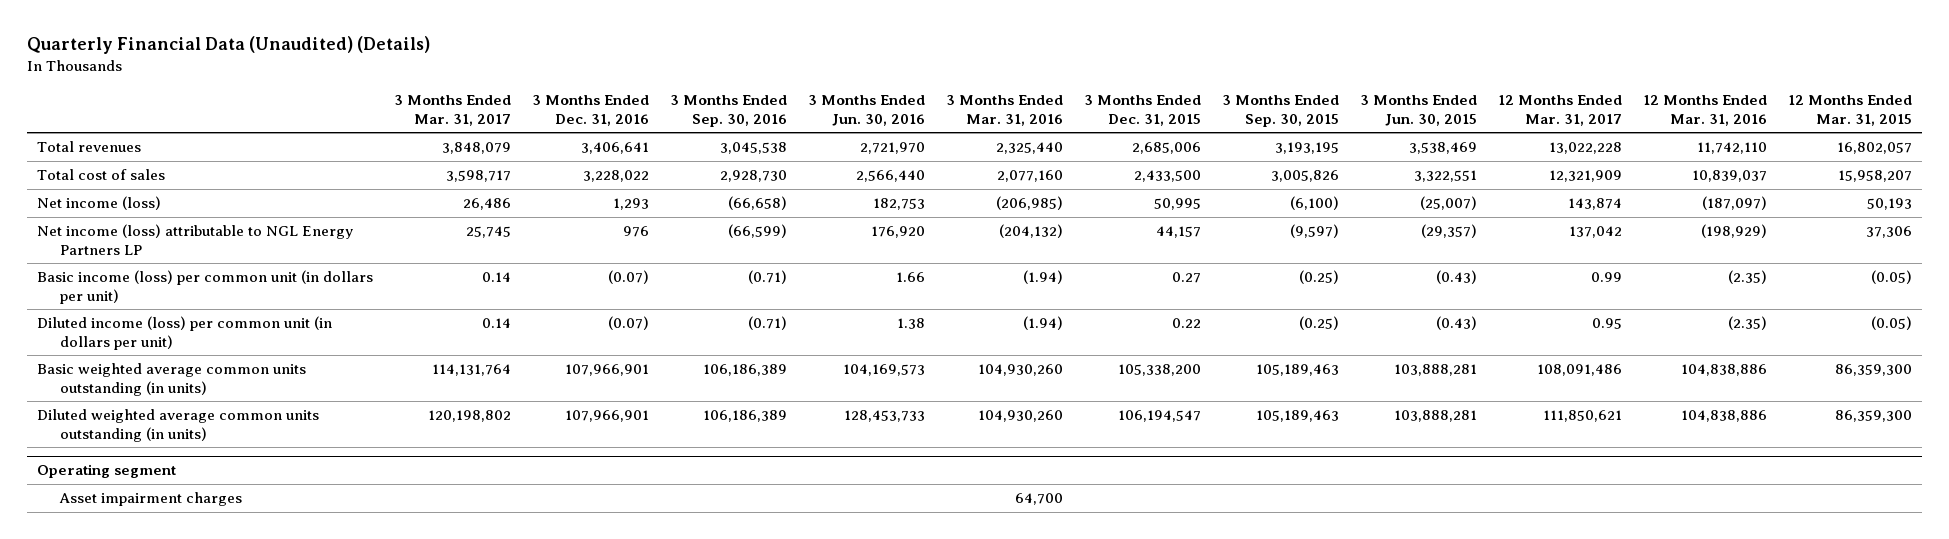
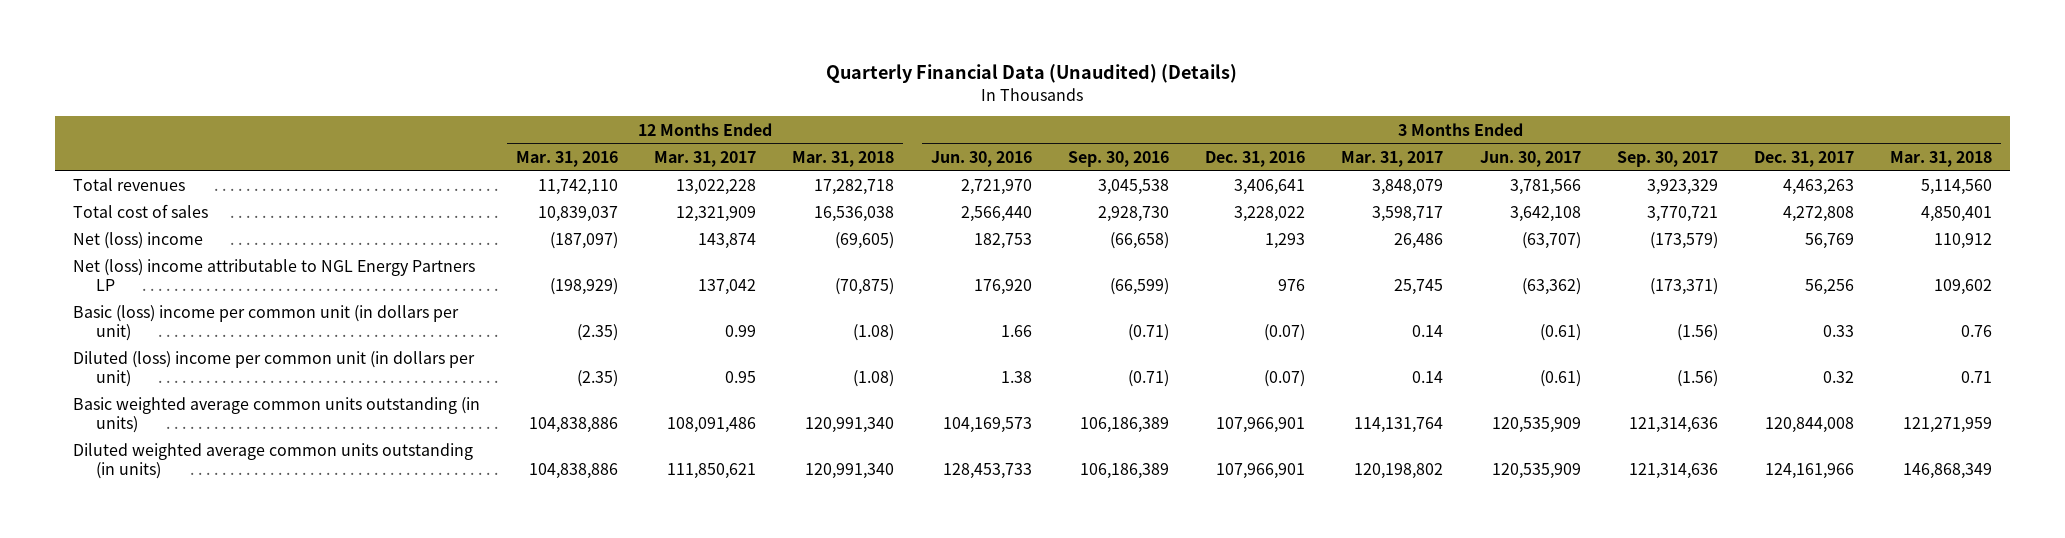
[946,95,1064,126] 3 Months Ended Mar. 31, 2016 -> none
[1083,95,1201,126] 3 Months Ended Dec. 31, 2015 -> none
[1221,95,1339,127] 3 Months Ended Sep. 30, 2015 -> none
[1359,95,1477,126] 3 Months Ended Jun. 30, 2015 -> none
[1787,95,1912,126] 12 Months Ended Mar. 31, 2015 -> none
none -> [792,150,895,167] Mar. 31, 2018
none -> [1479,150,1581,167] Jun. 30, 2017
none -> [1616,150,1718,167] Sep. 30, 2017
none -> [1753,150,1854,167] Dec. 31, 2017
none -> [1890,150,1993,167] Mar. 31, 2018
[37,196,162,211] Net income (loss) -> [72,232,203,250] Net (loss) income
[37,224,354,255] Net income (loss) attributable to NGL Energy Partners LP -> [72,259,475,292] Net (loss) income attributable to NGL Energy Partners LP
[37,270,374,304] Basic income (loss) per common unit (in dollars per unit) -> [72,305,459,342] Basic (loss) income per common unit (in dollars per unit)
[37,316,333,350] Diluted income (loss) per common unit (in dollars per unit) -> [72,351,475,388] Diluted (loss) income per common unit (in dollars per unit)
[37,464,177,479] Operating segment -> none
[58,492,242,507] Asset impairment charges -> none

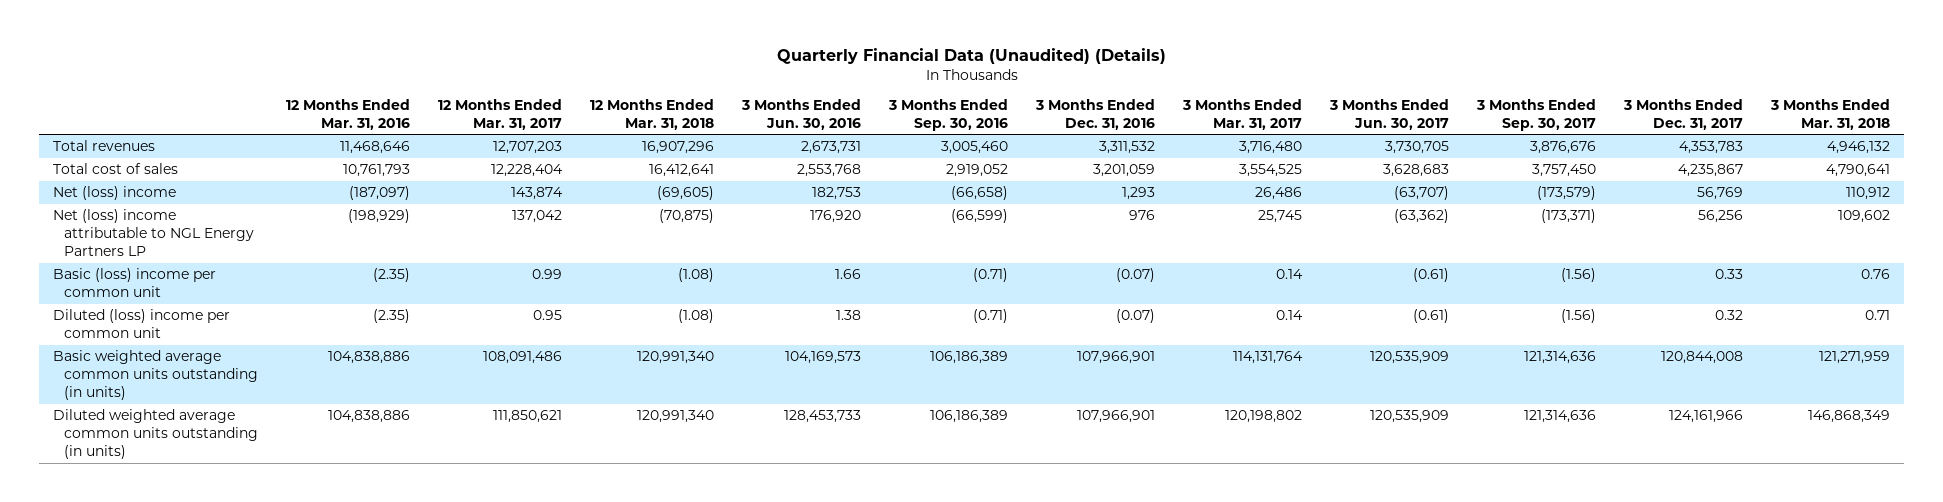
[537,179,618,196] 11,742,110 -> [339,141,410,155] 11,468,646
[676,179,757,196] 13,022,228 -> [492,141,562,155] 12,707,203
[814,179,895,196] 17,282,718 -> [641,141,714,155] 16,907,296
[960,179,1032,196] 2,721,970 -> [800,141,861,155] 2,673,731
[1097,179,1169,196] 3,045,538 -> [941,141,1009,155] 3,005,460
[1234,179,1306,196] 3,406,641 -> [1099,141,1156,155] 3,311,532
[1372,179,1444,196] 3,848,079 -> [1239,141,1303,155] 3,716,480
[1509,179,1581,196] 3,781,566 -> [1385,141,1450,155] 3,730,705
[1646,179,1718,196] 3,923,329 -> [1530,141,1597,155] 3,876,676
[1782,179,1854,196] 4,463,263 -> [1679,141,1744,155] 4,353,783
[1921,179,1993,196] 5,114,560 -> [1827,141,1891,155] 4,946,132
[537,206,618,223] 10,839,037 -> [342,164,410,178] 10,761,793
[676,206,757,223] 12,321,909 -> [490,164,563,178] 12,228,404
[814,206,895,223] 16,536,038 -> [648,164,714,178] 16,412,641
[960,206,1032,223] 2,566,440 -> [796,164,861,178] 2,553,768
[1097,206,1169,223] 2,928,730 -> [946,164,1009,178] 2,919,052
[1234,206,1306,223] 3,228,022 -> [1093,164,1156,178] 3,201,059
[1372,206,1444,223] 3,598,717 -> [1239,164,1303,178] 3,554,525
[1509,206,1581,223] 3,642,108 -> [1383,164,1450,178] 3,628,683
[1646,206,1718,223] 3,770,721 -> [1532,164,1597,178] 3,757,450
[1782,206,1854,223] 4,272,808 -> [1678,164,1744,178] 4,235,867
[1921,206,1993,223] 4,850,401 -> [1826,164,1891,178] 4,790,641
[72,305,459,342] Basic (loss) income per common unit (in dollars per unit) -> [52,268,216,298] Basic (loss) income per common unit
[72,351,475,388] Diluted (loss) income per common unit (in dollars per unit) -> [52,309,230,339] Diluted (loss) income per common unit

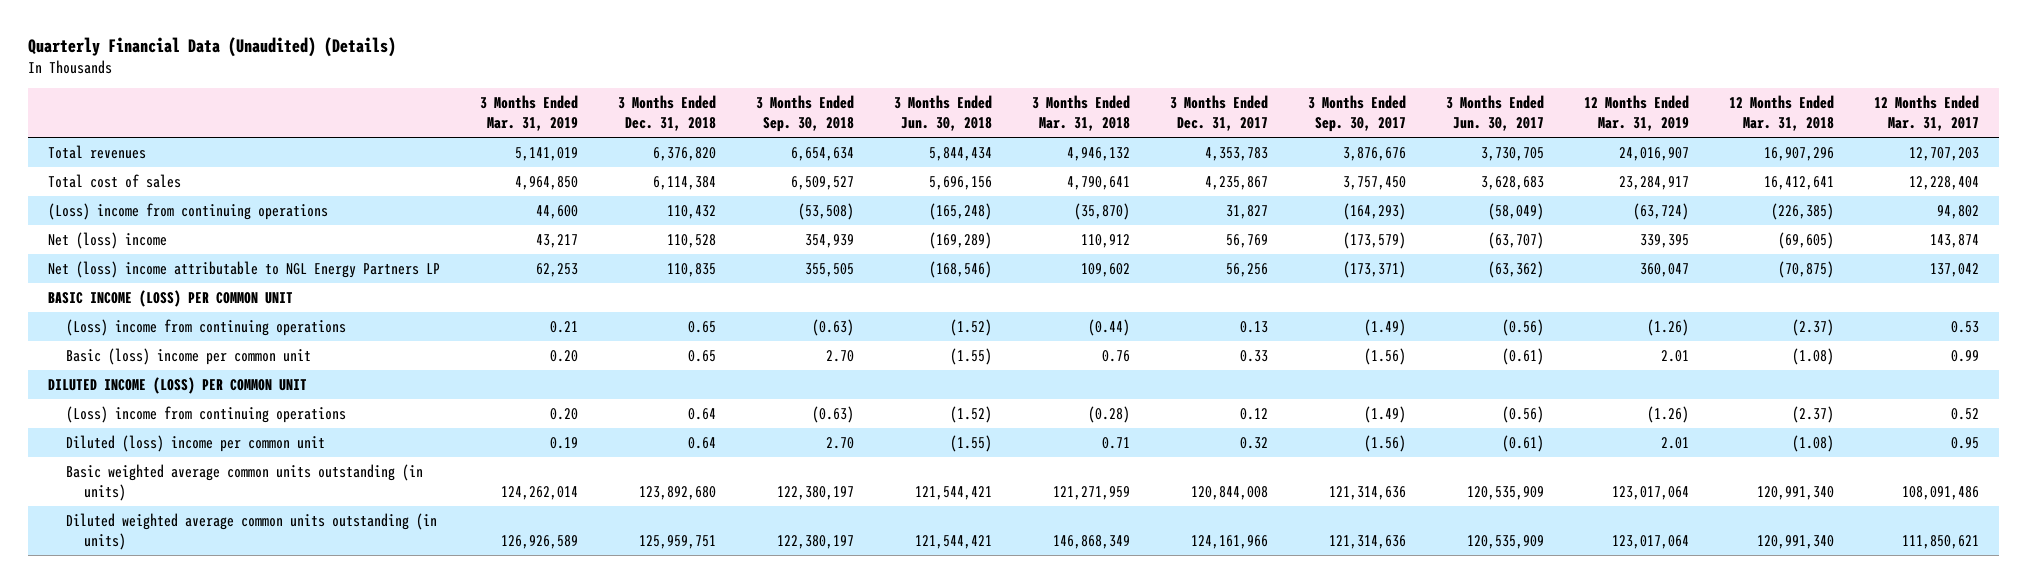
[285,98,410,130] 12 Months Ended Mar. 31, 2016 -> none
[740,98,861,130] 3 Months Ended Jun. 30, 2016 -> none
[888,98,1009,131] 3 Months Ended Sep. 30, 2016 -> none
[1035,98,1156,130] 3 Months Ended Dec. 31, 2016 -> none
[1182,98,1303,130] 3 Months Ended Mar. 31, 2017 -> none
none -> [480,95,579,132] 3 Months Ended Mar. 31, 2019
none -> [618,95,717,132] 3 Months Ended Dec. 31, 2018
none -> [756,95,855,133] 3 Months Ended Sep. 30, 2018
none -> [894,95,993,132] 3 Months Ended Jun. 30, 2018
none -> [1583,95,1689,132] 12 Months Ended Mar. 31, 2019
none -> [48,202,329,220] (Loss) income from continuing operations
none -> [48,289,294,307] BASIC INCOME (LOSS) PER COMMON UNIT
none -> [65,318,346,336] (Loss) income from continuing operations
none -> [48,376,308,394] DILUTED INCOME (LOSS) PER COMMON UNIT
none -> [65,405,346,423] (Loss) income from continuing operations

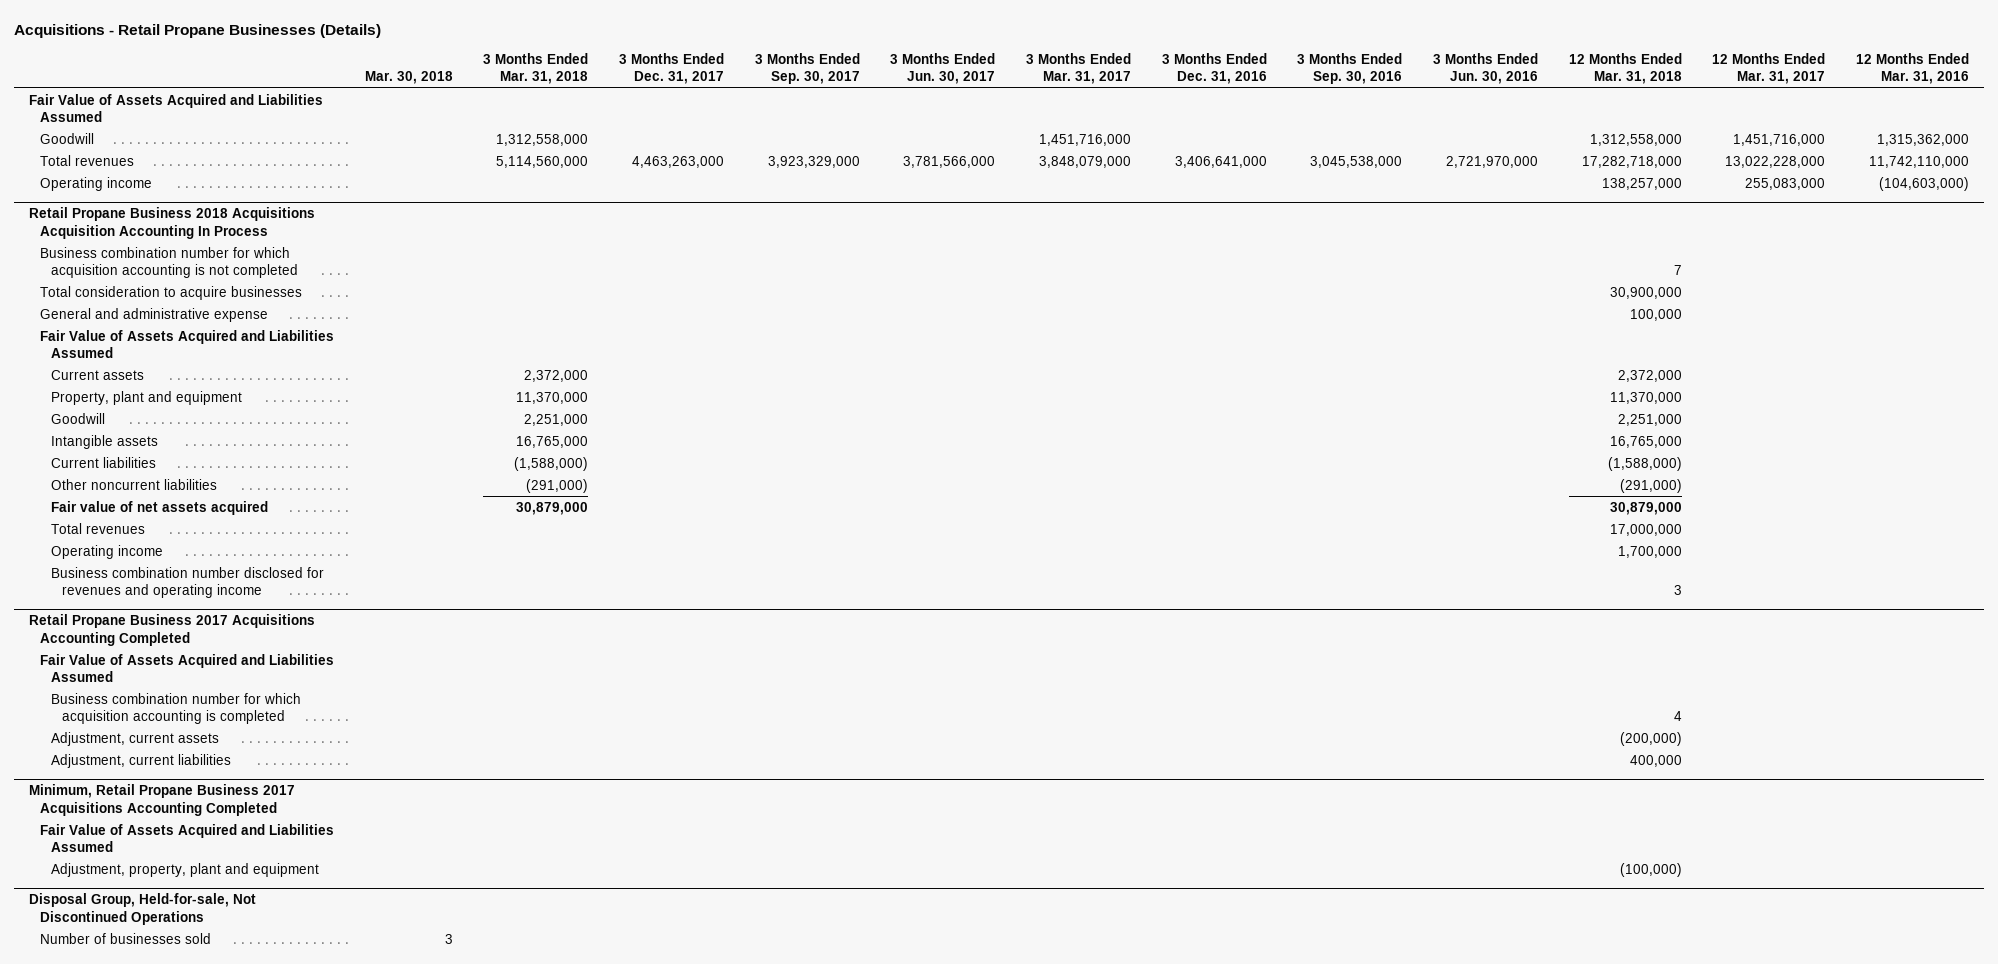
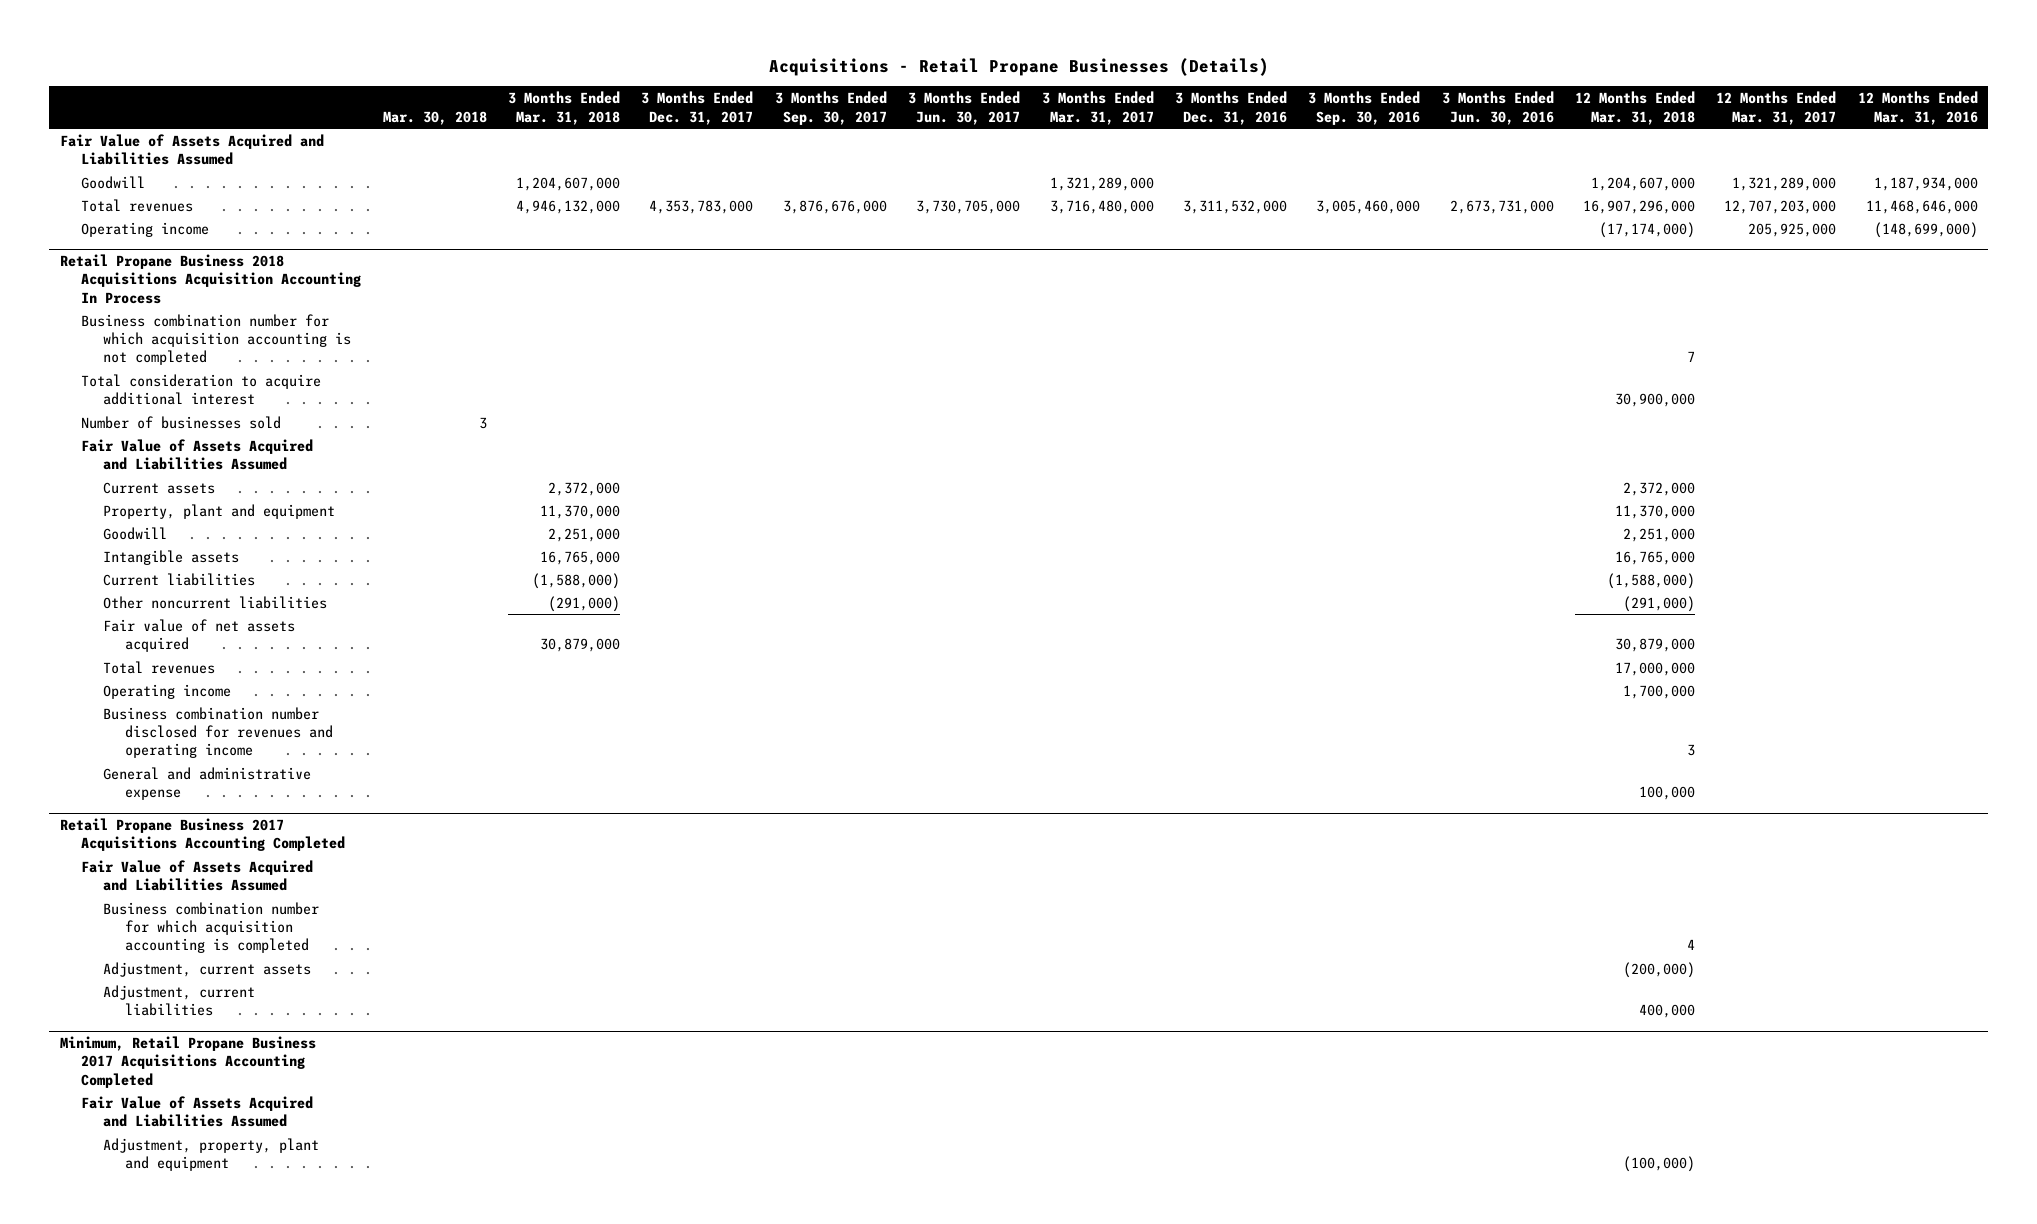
[496,133,589,146] 1,312,558,000 -> [516,176,621,191] 1,204,607,000
[1039,133,1132,146] 1,451,716,000 -> [1049,176,1154,191] 1,321,289,000
[1589,133,1682,146] 1,312,558,000 -> [1590,176,1695,191] 1,204,607,000
[1733,133,1826,146] 1,451,716,000 -> [1732,176,1837,191] 1,321,289,000
[1877,133,1970,146] 1,315,362,000 -> [1873,176,1978,191] 1,187,934,000
[496,155,589,168] 5,114,560,000 -> [516,199,621,214] 4,946,132,000
[632,155,725,168] 4,463,263,000 -> [649,199,754,214] 4,353,783,000
[767,155,860,168] 3,923,329,000 -> [782,199,887,214] 3,876,676,000
[903,155,996,168] 3,781,566,000 -> [916,199,1021,214] 3,730,705,000
[1039,155,1132,168] 3,848,079,000 -> [1049,199,1154,214] 3,716,480,000
[1174,155,1267,168] 3,406,641,000 -> [1182,199,1287,214] 3,311,532,000
[1310,155,1403,168] 3,045,538,000 -> [1316,199,1421,214] 3,005,460,000
[1446,155,1539,168] 2,721,970,000 -> [1449,199,1554,214] 2,673,731,000
[1581,155,1682,168] 17,282,718,000 -> [1582,199,1695,214] 16,907,296,000
[1725,155,1826,168] 13,022,228,000 -> [1724,199,1837,214] 12,707,203,000
[1869,155,1970,168] 11,742,110,000 -> [1865,199,1978,214] 11,468,646,000
[1601,177,1682,190] 138,257,000 -> [1598,221,1695,238] (17,174,000)
[1745,177,1826,190] 255,083,000 -> [1748,222,1837,237] 205,925,000
[1879,176,1970,191] (104,603,000) -> [1873,221,1978,238] (148,699,000)
[40,285,303,300] Total consideration to acquire businesses -> [81,373,322,406] Total consideration to acquire additional interest
none -> [81,415,282,429] Number of businesses sold
[40,307,269,322] General and administrative expense -> [103,766,312,801] General and administrative expense
[29,893,257,925] Disposal Group, Held-for-sale, Not Discontinued Operations -> none
[40,932,212,944] Number of businesses sold -> none

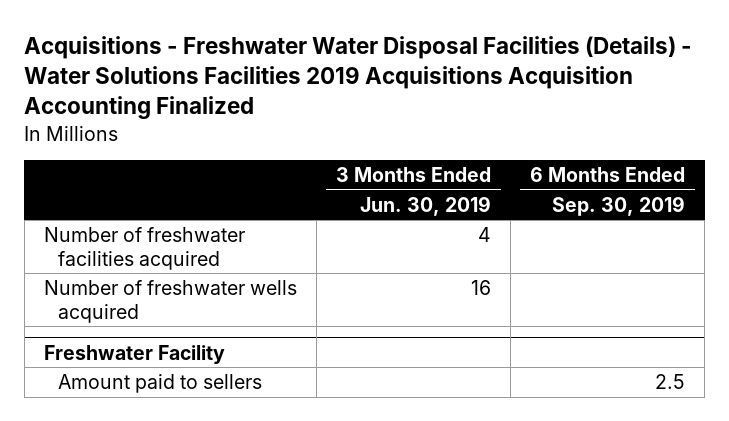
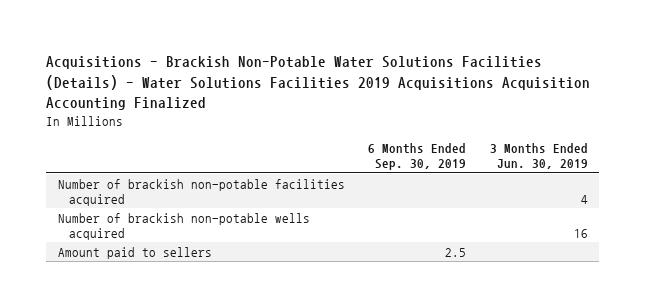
[24,36,693,120] Acquisitions - Freshwater Water Disposal Facilities (Details) - Water Solutions Facilities 2019 Acquisitions Acquisition Accounting Finalized -> [45,56,590,111] Acquisitions - Brackish Non-Potable Water Solutions Facilities (Details) - Water Solutions Facilities 2019 Acquisitions Acquisition Accounting Finalized
[43,344,225,364] Freshwater Facility -> none
[43,226,245,270] Number of freshwater facilities acquired -> [57,178,345,207] Number of brackish non-potable facilities acquired
[43,279,297,323] Number of freshwater wells acquired -> [57,212,310,241] Number of brackish non-potable wells acquired

